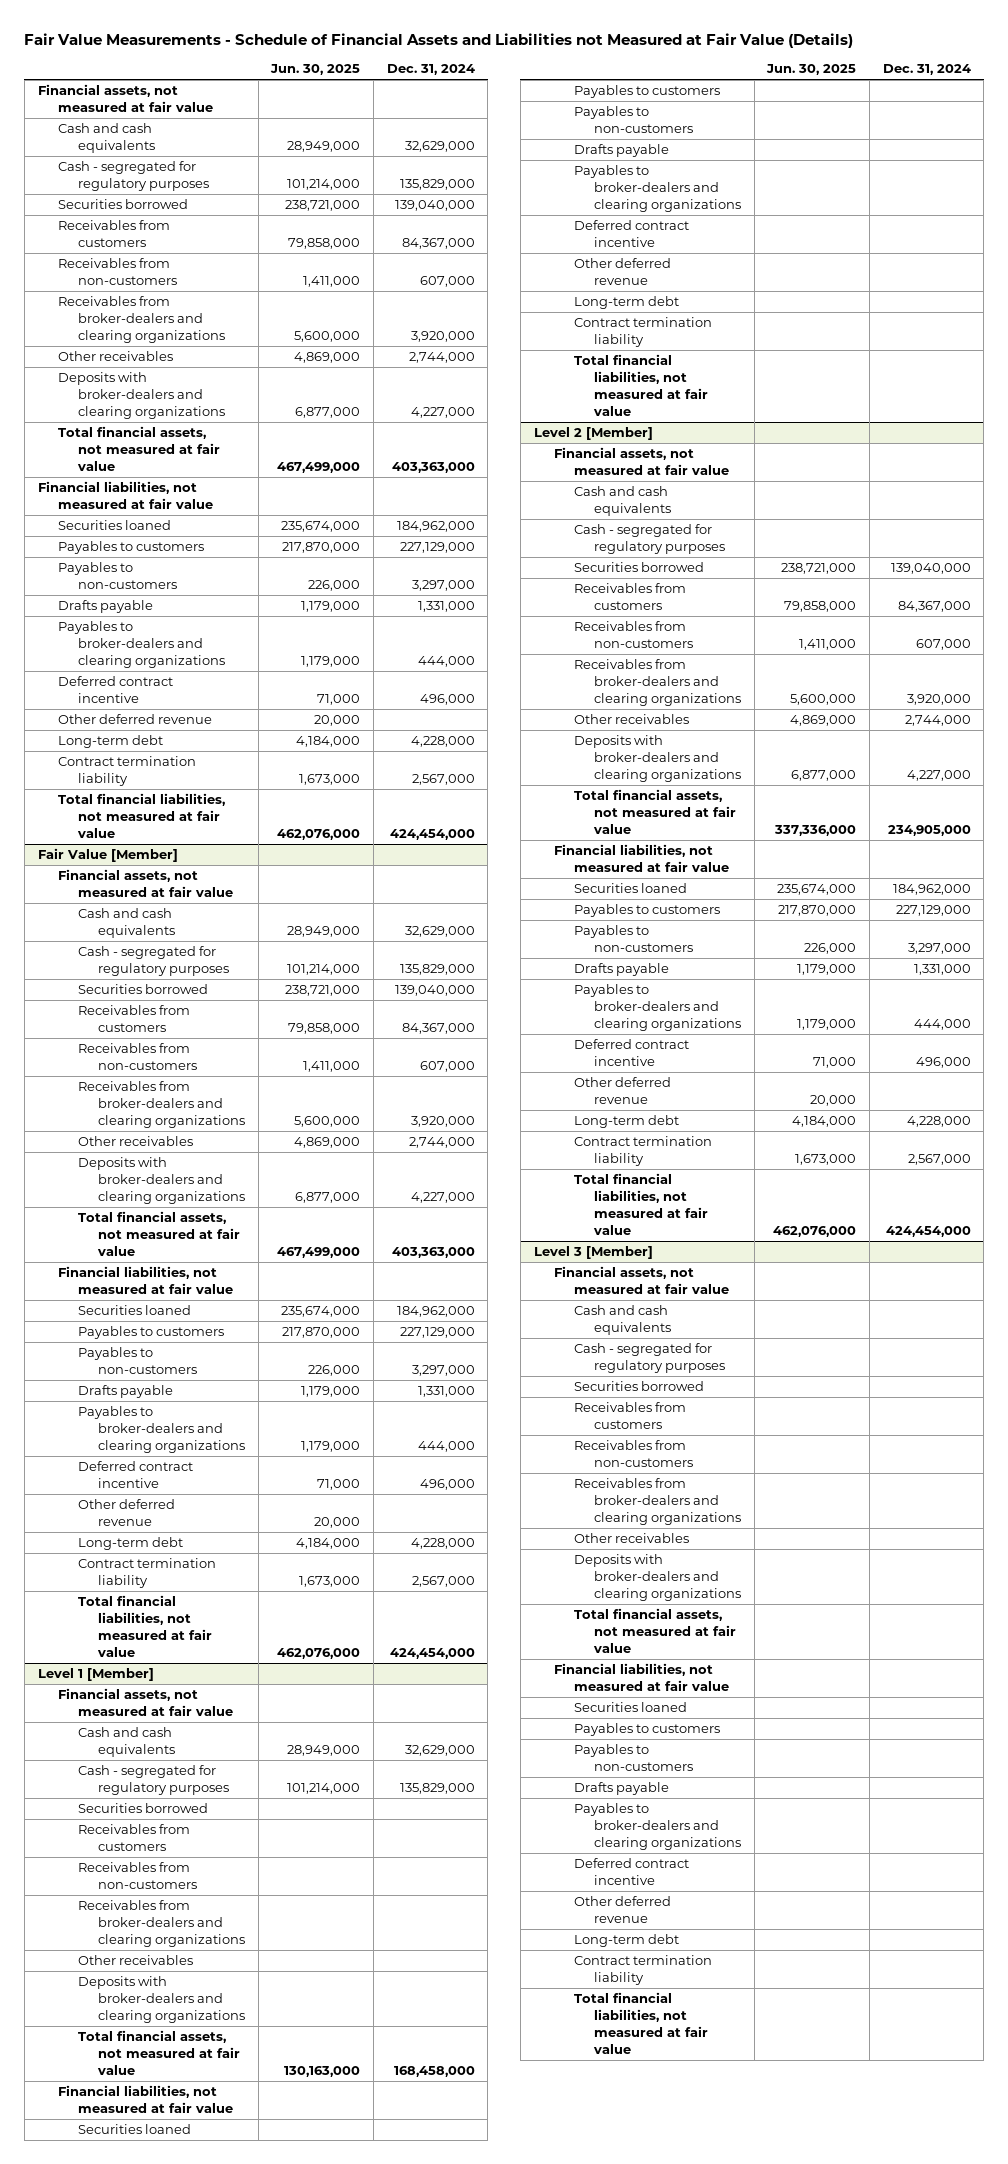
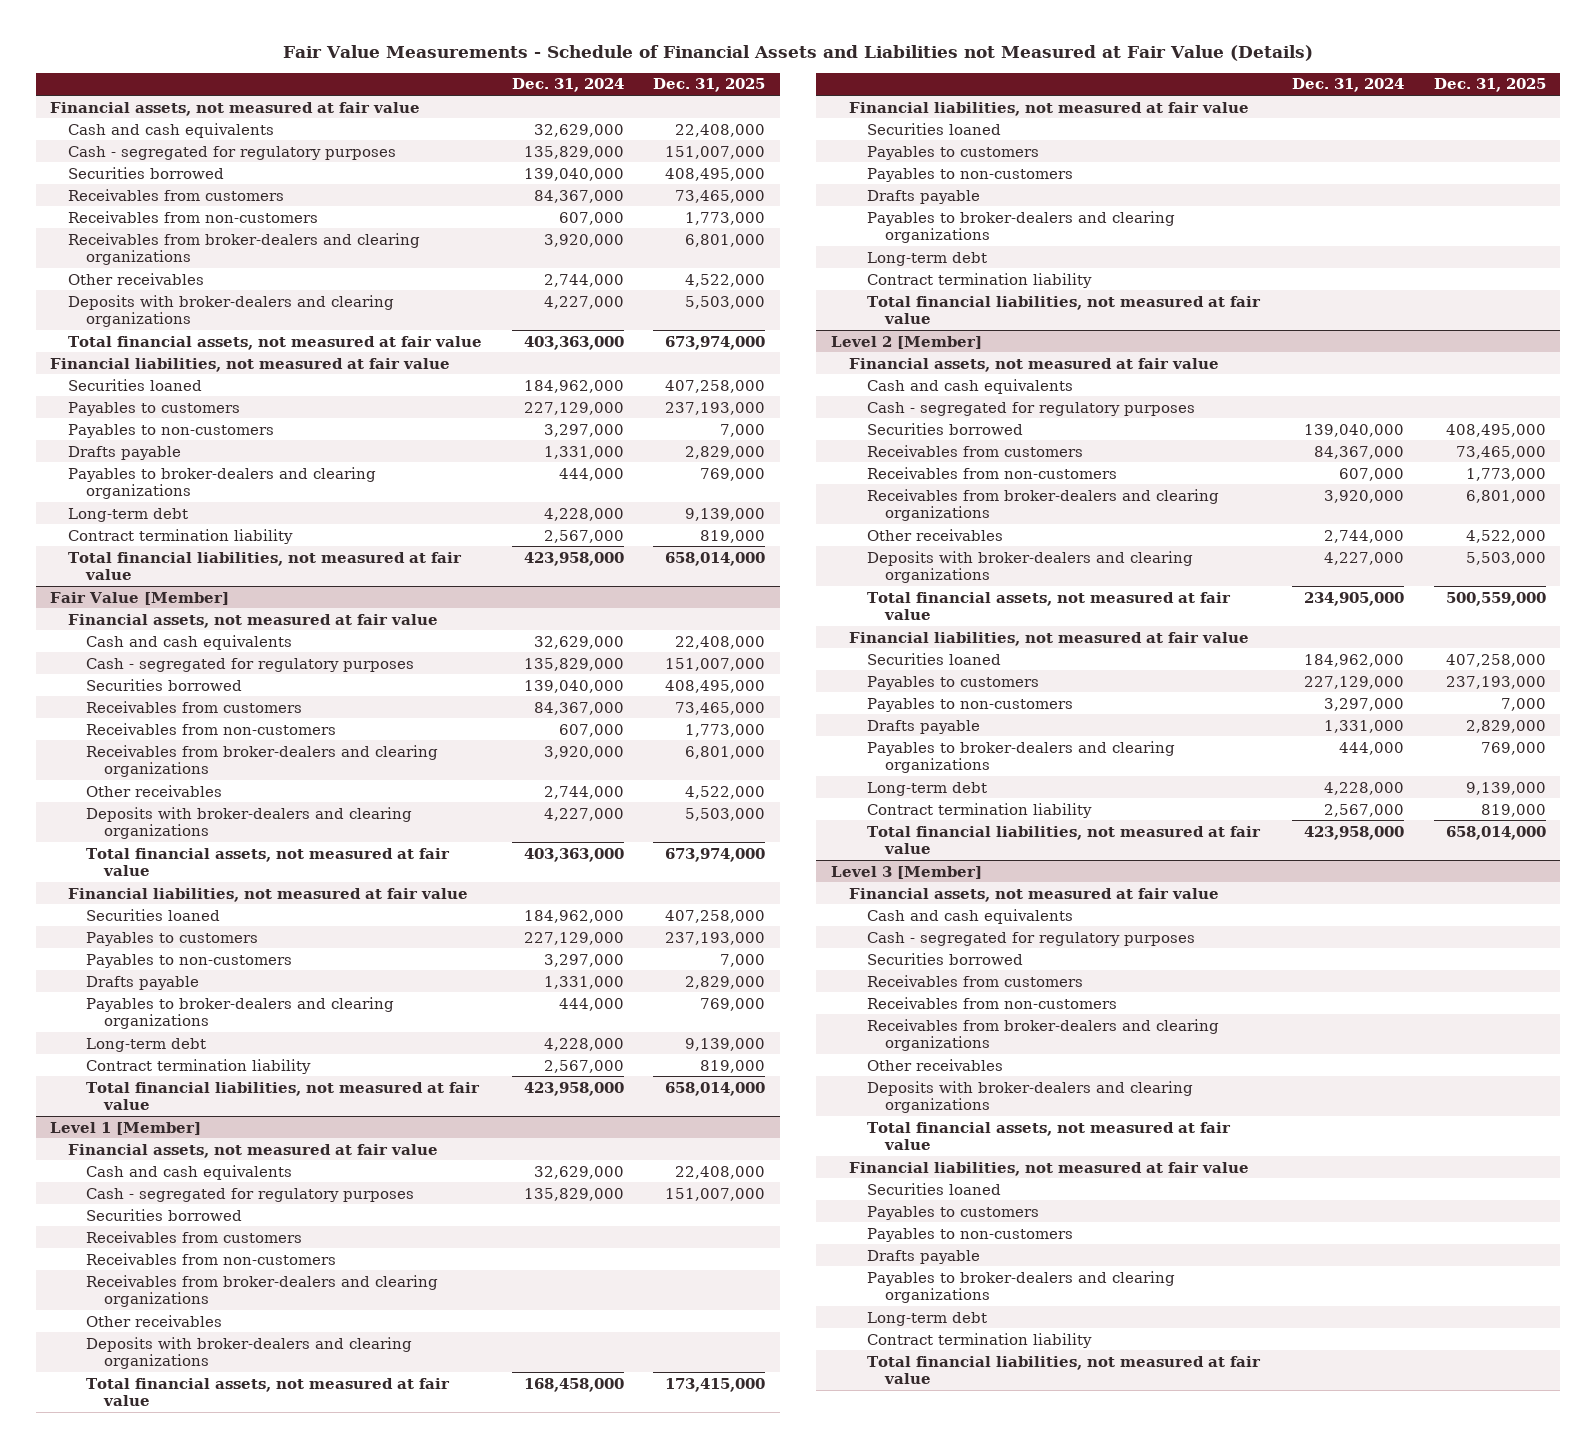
[270,64,361,76] Jun. 30, 2025 -> none
none -> [653,78,766,93] Dec. 31, 2025
[57,676,173,704] Deferred contract incentive -> none
[57,714,212,725] Other deferred revenue -> none
[389,829,475,841] 424,454,000 -> [523,551,624,566] 423,958,000
[77,1461,193,1489] Deferred contract incentive -> none
[77,1499,175,1527] Other deferred revenue -> none
[389,1648,475,1660] 424,454,000 -> [523,1081,624,1096] 423,958,000
[574,220,690,248] Deferred contract incentive -> none
[574,258,672,286] Other deferred revenue -> none
[574,1039,690,1067] Deferred contract incentive -> none
[574,1077,672,1105] Other deferred revenue -> none
[885,1226,971,1238] 424,454,000 -> [1304,825,1405,840] 423,958,000
[574,1858,690,1886] Deferred contract incentive -> none
[574,1896,672,1924] Other deferred revenue -> none

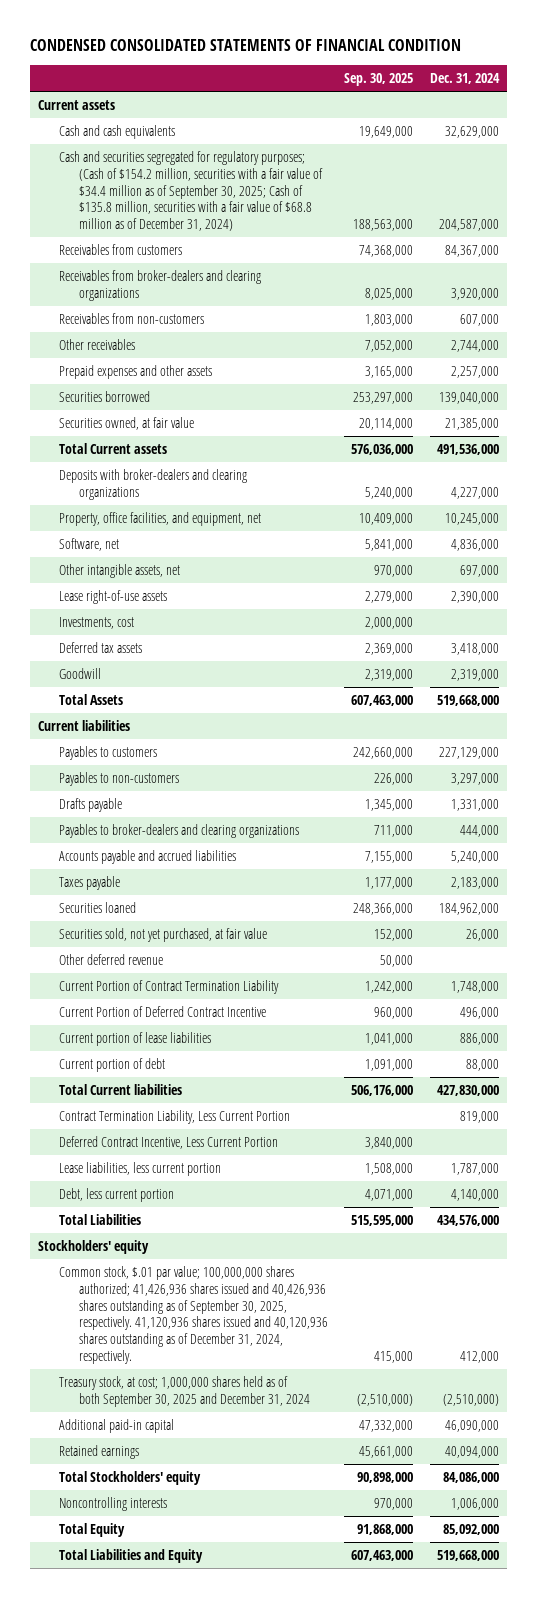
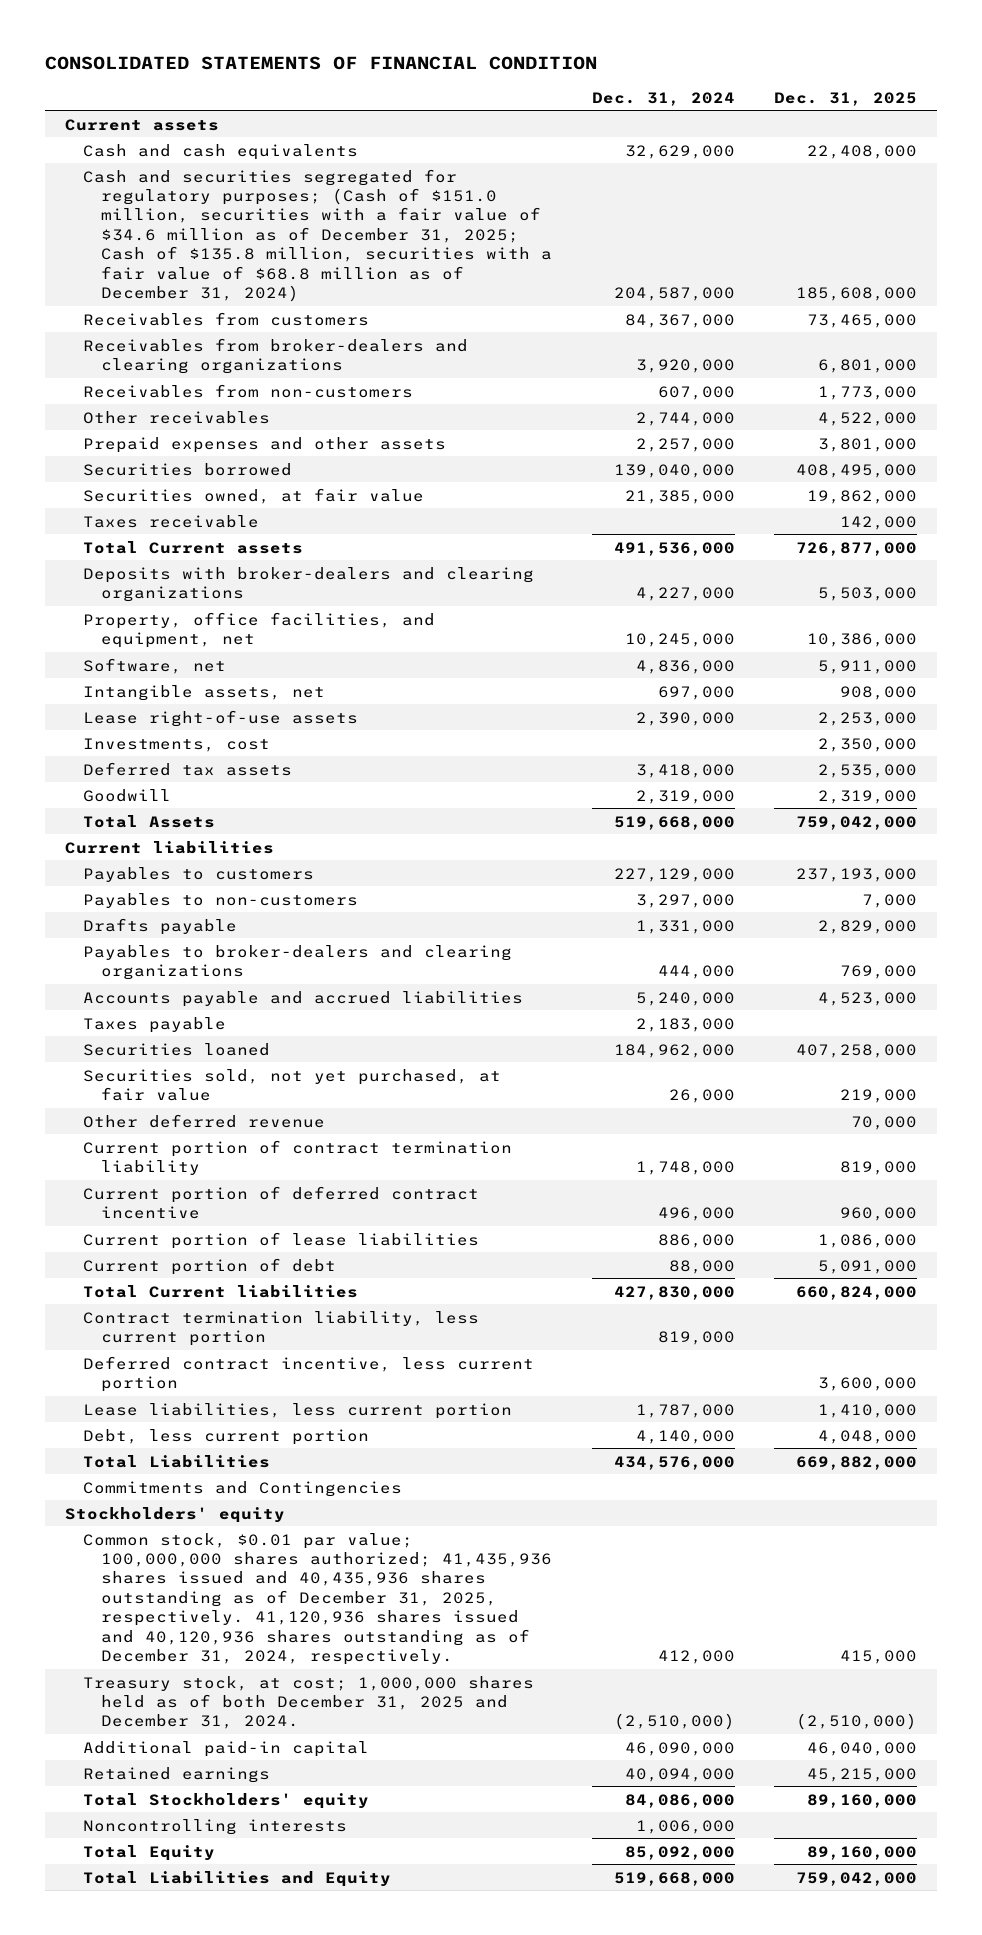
[29,39,461,52] CONDENSED CONSOLIDATED STATEMENTS OF FINANCIAL CONDITION -> [45,55,598,70] CONSOLIDATED STATEMENTS OF FINANCIAL CONDITION
[344,72,414,86] Sep. 30, 2025 -> none
none -> [774,91,918,106] Dec. 31, 2025
[58,150,324,232] Cash and securities segregated for regulatory purposes; (Cash of $154.2 million, securities with a fair value of $34.4 million as of September 30, 2025; Cash of $135.8 million, securities with a fair value of $68.8 million as of December 31, 2024) -> [83,168,553,303] Cash and securities segregated for regulatory purposes; (Cash of $151.0 million, securities with a fair value of $34.6 million as of December 31, 2025; Cash of $135.8 million, securities with a fair value of $68.8 million as of December 31, 2024)
none -> [83,514,260,528] Taxes receivable
[58,563,180,578] Other intangible assets, net -> [83,684,326,701] Intangible assets, net
[58,979,279,994] Current Portion of Contract Termination Liability -> [83,1139,513,1175] Current portion of contract termination liability
[58,1005,266,1017] Current Portion of Deferred Contract Incentive -> [83,1185,480,1219] Current portion of deferred contract incentive
[58,1109,290,1124] Contract Termination Liability, Less Current Portion -> [83,1310,480,1346] Contract termination liability, less current portion
[58,1135,278,1149] Deferred Contract Incentive, Less Current Portion -> [83,1355,535,1392] Deferred contract incentive, less current portion
none -> [83,1480,403,1497] Commitments and Contingencies
[58,1265,329,1364] Common stock, $.01 par value; 100,000,000 shares authorized; 41,426,936 shares issued and 40,426,936 shares outstanding as of September 30, 2025, respectively. 41,120,936 shares issued and 40,120,936 shares outstanding as of December 31, 2024, respectively. -> [83,1532,553,1666] Common stock, $0.01 par value; 100,000,000 shares authorized; 41,435,936 shares issued and 40,435,936 shares outstanding as of December 31, 2025, respectively. 41,120,936 shares issued and 40,120,936 shares outstanding as of December 31, 2024, respectively.
[58,1375,311,1407] Treasury stock, at cost; 1,000,000 shares held as of both September 30, 2025 and December 31, 2024 -> [83,1675,535,1730] Treasury stock, at cost; 1,000,000 shares held as of both December 31, 2025 and December 31, 2024.

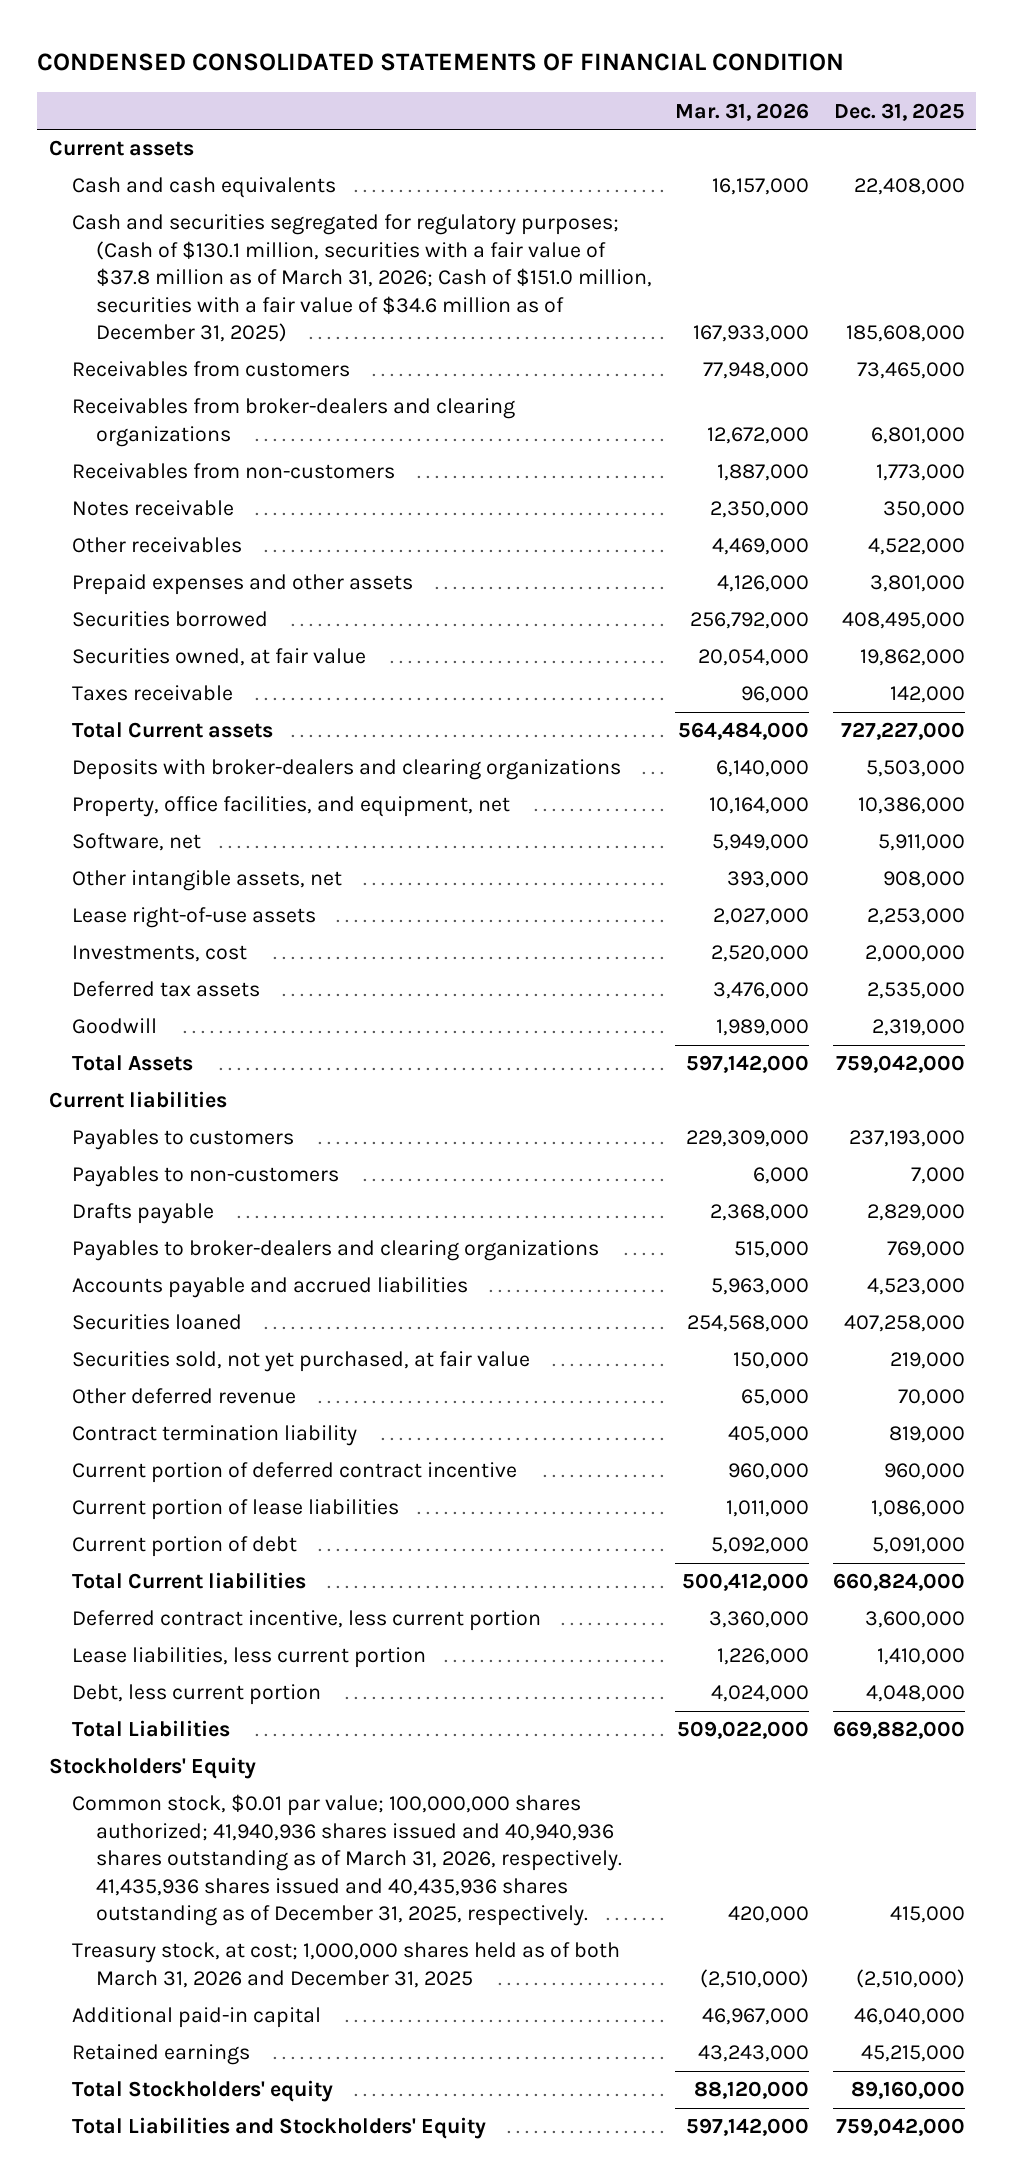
[45,55,598,70] CONSOLIDATED STATEMENTS OF FINANCIAL CONDITION -> [36,53,844,72] CONDENSED CONSOLIDATED STATEMENTS OF FINANCIAL CONDITION
[591,91,735,106] Dec. 31, 2024 -> none
none -> [675,102,810,121] Mar. 31, 2026
[83,168,553,303] Cash and securities segregated for regulatory purposes; (Cash of $151.0 million, securities with a fair value of $34.6 million as of December 31, 2025; Cash of $135.8 million, securities with a fair value of $68.8 million as of December 31, 2024) -> [72,214,652,343] Cash and securities segregated for regulatory purposes; (Cash of $130.1 million, securities with a fair value of $37.8 million as of March 31, 2026; Cash of $151.0 million, securities with a fair value of $34.6 million as of December 31, 2025)
none -> [72,500,235,517] Notes receivable
[796,541,918,556] 726,877,000 -> [840,722,965,741] 727,227,000
[83,684,326,701] Intangible assets, net -> [72,870,343,892] Other intangible assets, net
[818,737,918,752] 2,350,000 -> [864,945,965,963] 2,000,000
[83,1016,227,1033] Taxes payable -> none
[83,1139,513,1175] Current portion of contract termination liability -> [72,1425,358,1447] Contract termination liability
[83,1310,480,1346] Contract termination liability, less current portion -> none
[83,1480,403,1497] Commitments and Contingencies -> none
[65,1506,286,1523] Stockholders' equity -> [48,1757,256,1780] Stockholders' Equity
[83,1532,553,1666] Common stock, $0.01 par value; 100,000,000 shares authorized; 41,435,936 shares issued and 40,435,936 shares outstanding as of December 31, 2025, respectively. 41,120,936 shares issued and 40,120,936 shares outstanding as of December 31, 2024, respectively. -> [72,1794,622,1927] Common stock, $0.01 par value; 100,000,000 shares authorized; 41,940,936 shares issued and 40,940,936 shares outstanding as of March 31, 2026, respectively. 41,435,936 shares issued and 40,435,936 shares outstanding as of December 31, 2025, respectively.
[83,1675,535,1730] Treasury stock, at cost; 1,000,000 shares held as of both December 31, 2025 and December 31, 2024. -> [72,1942,621,1988] Treasury stock, at cost; 1,000,000 shares held as of both March 31, 2026 and December 31, 2025
[83,1818,348,1835] Noncontrolling interests -> none
[83,1844,216,1861] Total Equity -> none
[83,1870,392,1887] Total Liabilities and Equity -> [72,2117,487,2140] Total Liabilities and Stockholders' Equity

